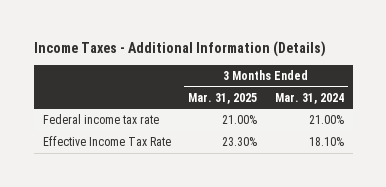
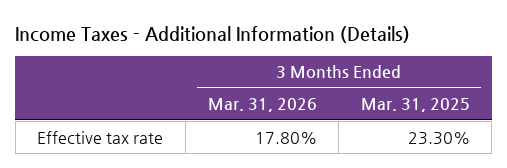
[274,92,344,104] Mar. 31, 2024 -> none
none -> [207,98,317,113] Mar. 31, 2026
[42,114,159,125] Federal income tax rate -> none
[42,136,171,147] Effective Income Tax Rate -> [37,130,164,144] Effective tax rate

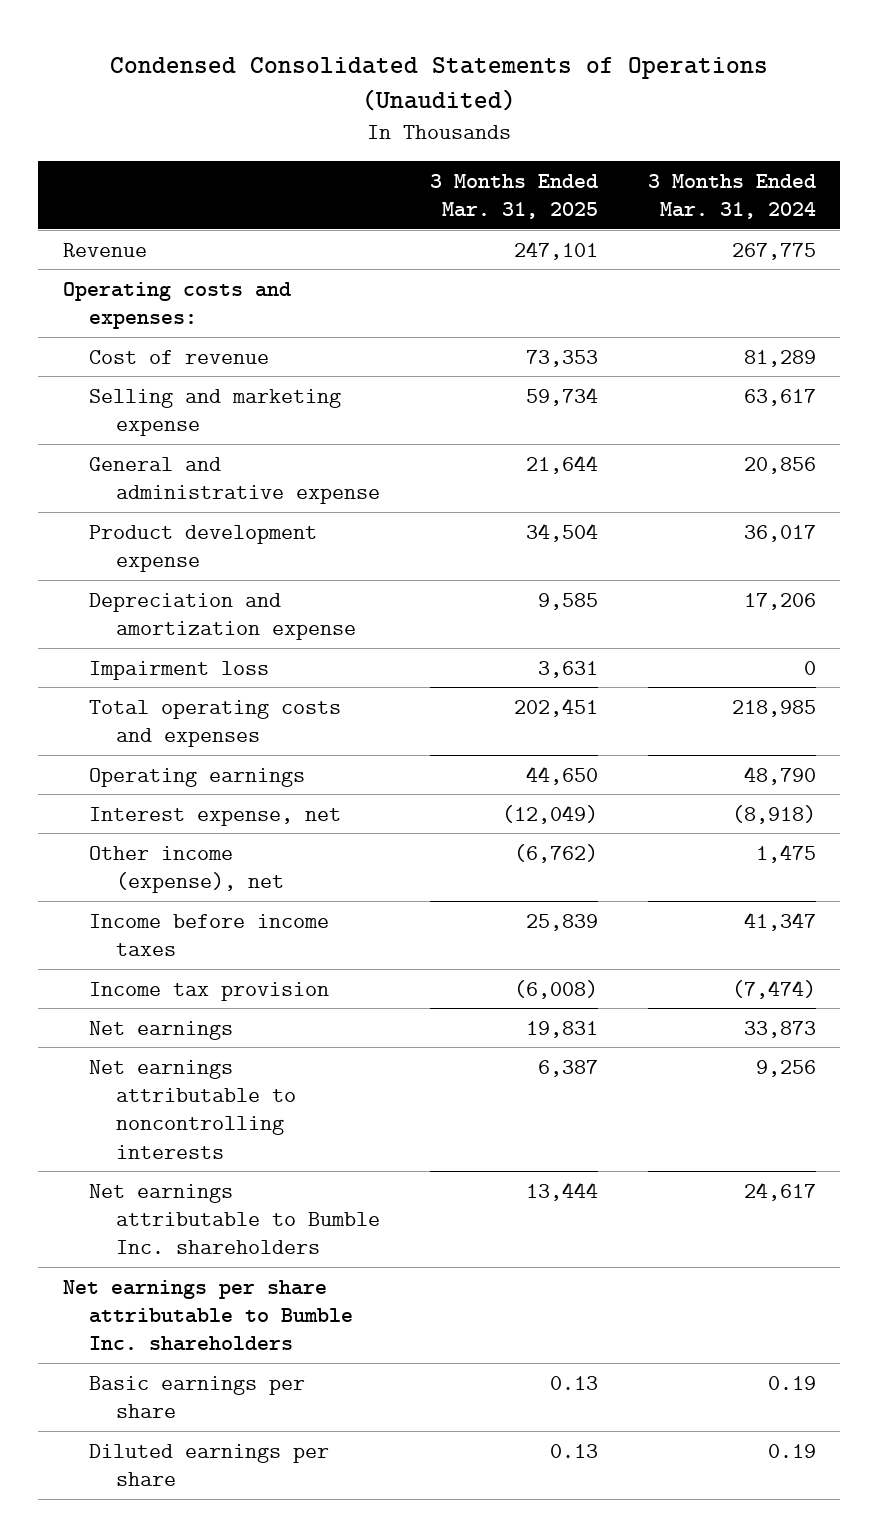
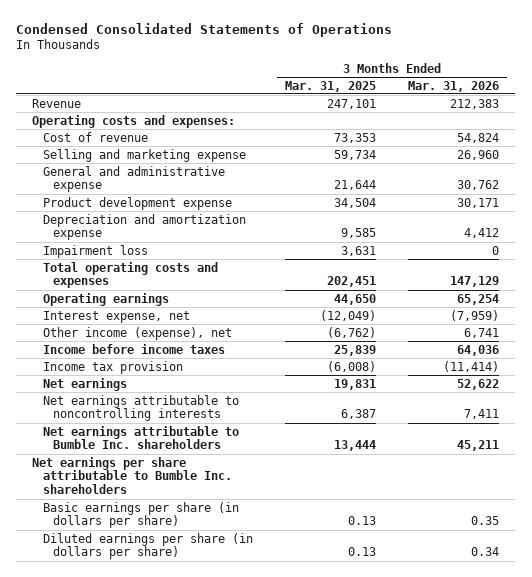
[110,56,769,111] Condensed Consolidated Statements of Operations (Unaudited) -> [16,22,393,37] Condensed Consolidated Statements of Operations
[647,173,816,220] 3 Months Ended Mar. 31, 2024 -> none
none -> [408,80,500,92] Mar. 31, 2026
[89,1375,306,1418] Basic earnings per share -> [42,501,239,529] Basic earnings per share (in dollars per share)
[89,1443,330,1486] Diluted earnings per share -> [42,532,253,560] Diluted earnings per share (in dollars per share)

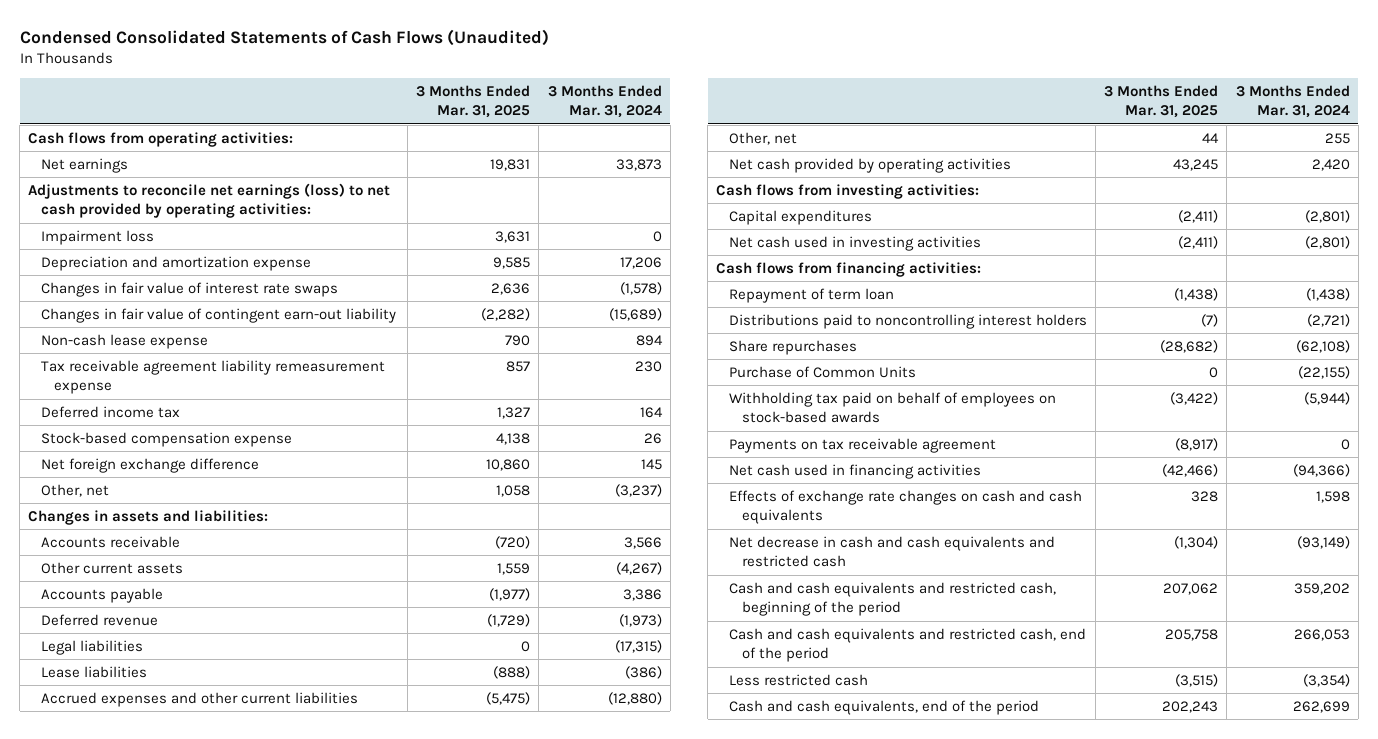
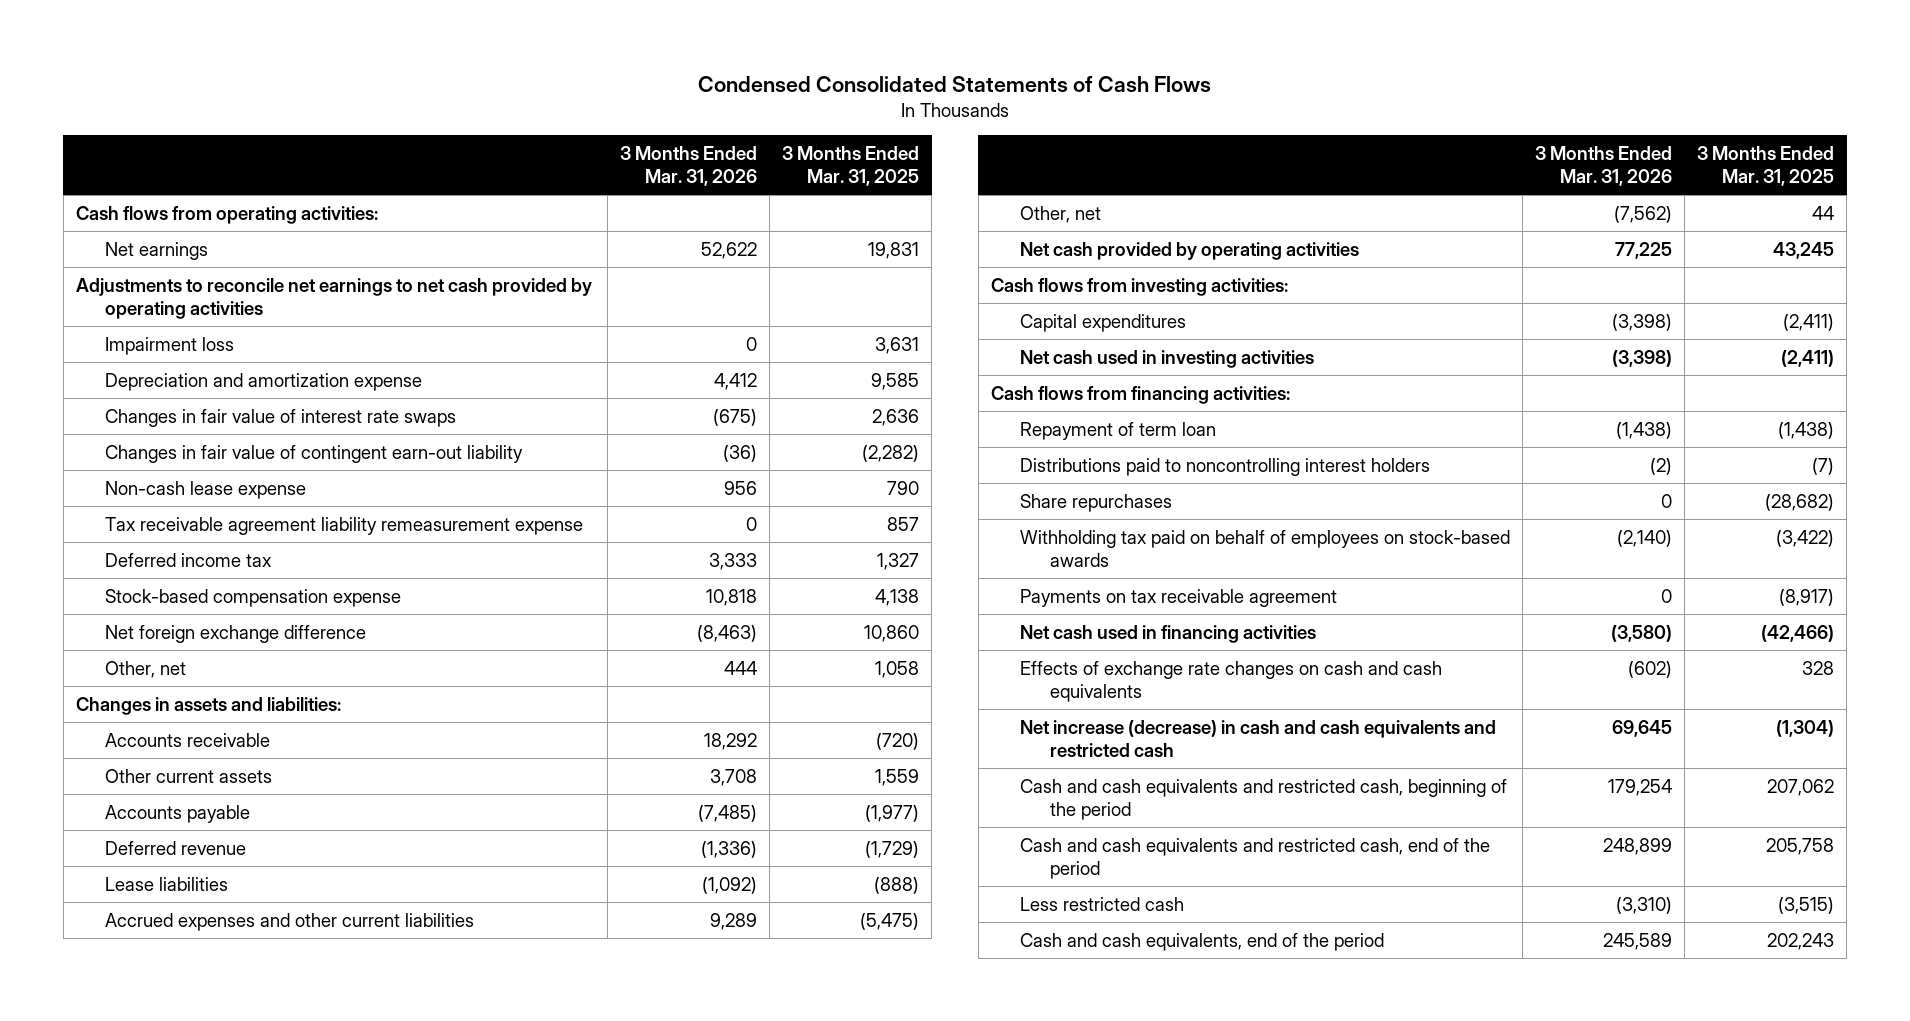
[19,29,549,47] Condensed Consolidated Statements of Cash Flows (Unaudited) -> [698,75,1212,92] Condensed Consolidated Statements of Cash Flows
[547,85,662,119] 3 Months Ended Mar. 31, 2024 -> none
none -> [620,145,758,186] 3 Months Ended Mar. 31, 2026
[28,182,391,219] Adjustments to reconcile net earnings (loss) to net cash provided by operating activities: -> [75,277,592,319] Adjustments to reconcile net earnings to net cash provided by operating activities
[41,639,144,655] Legal liabilities -> none
[729,365,917,378] Purchase of Common Units -> none
[729,535,1056,568] Net decrease in cash and cash equivalents and restricted cash -> [1020,719,1497,757] Net increase (decrease) in cash and cash equivalents and restricted cash

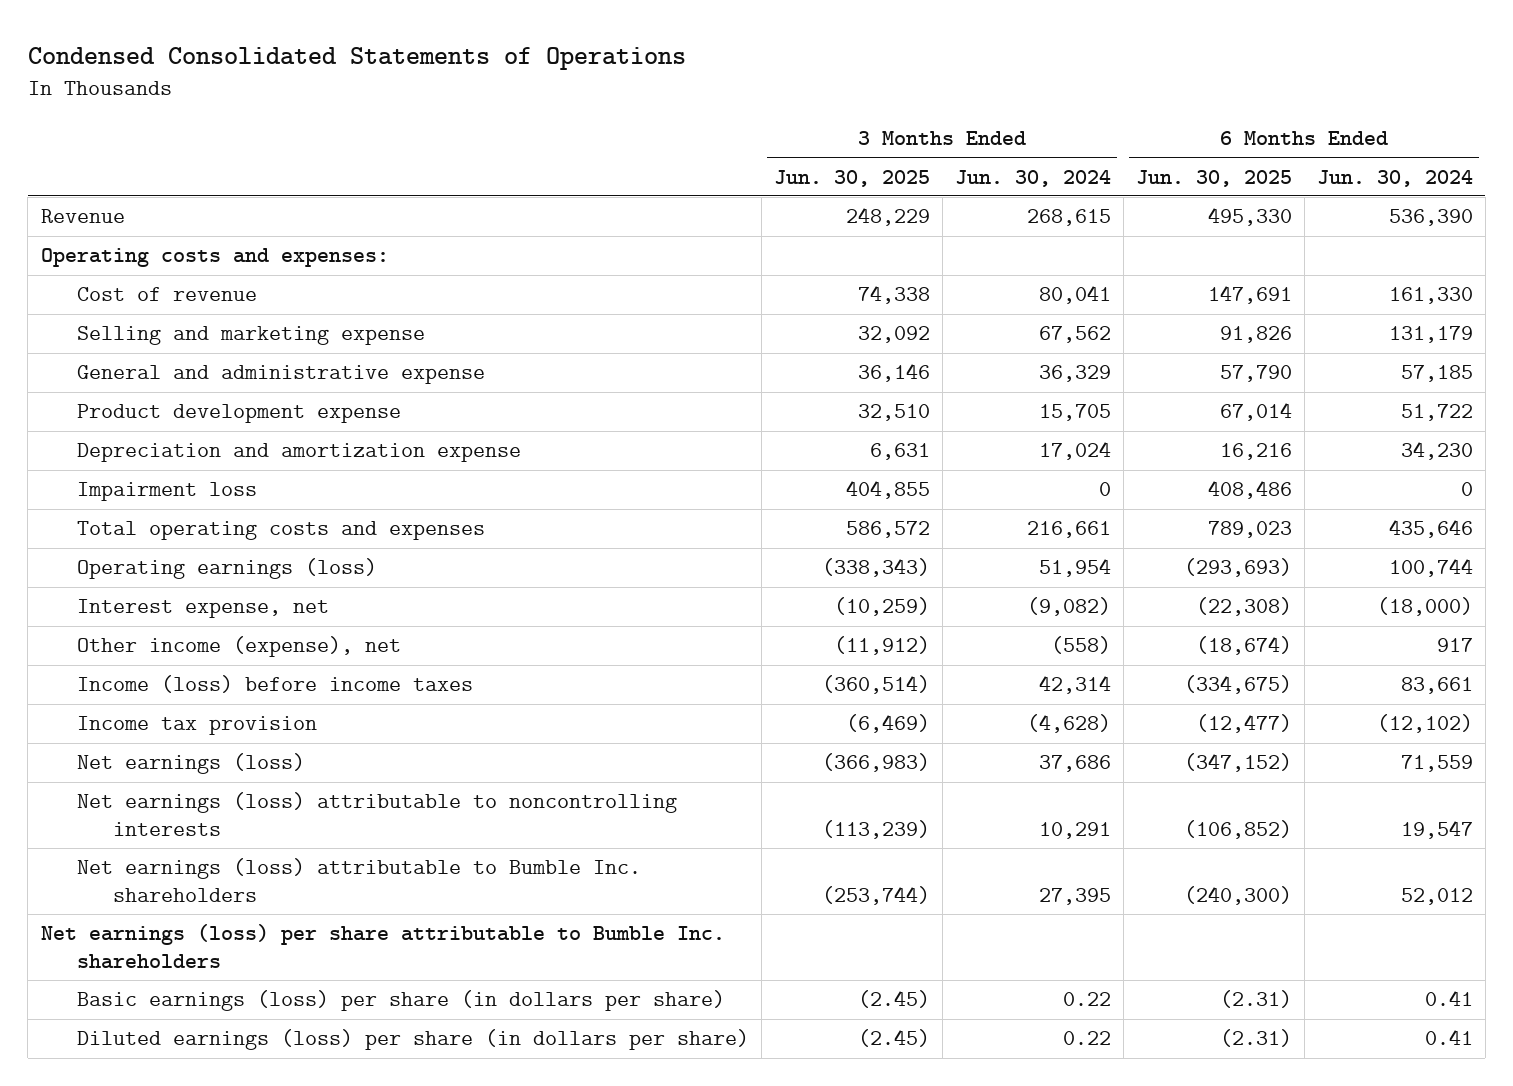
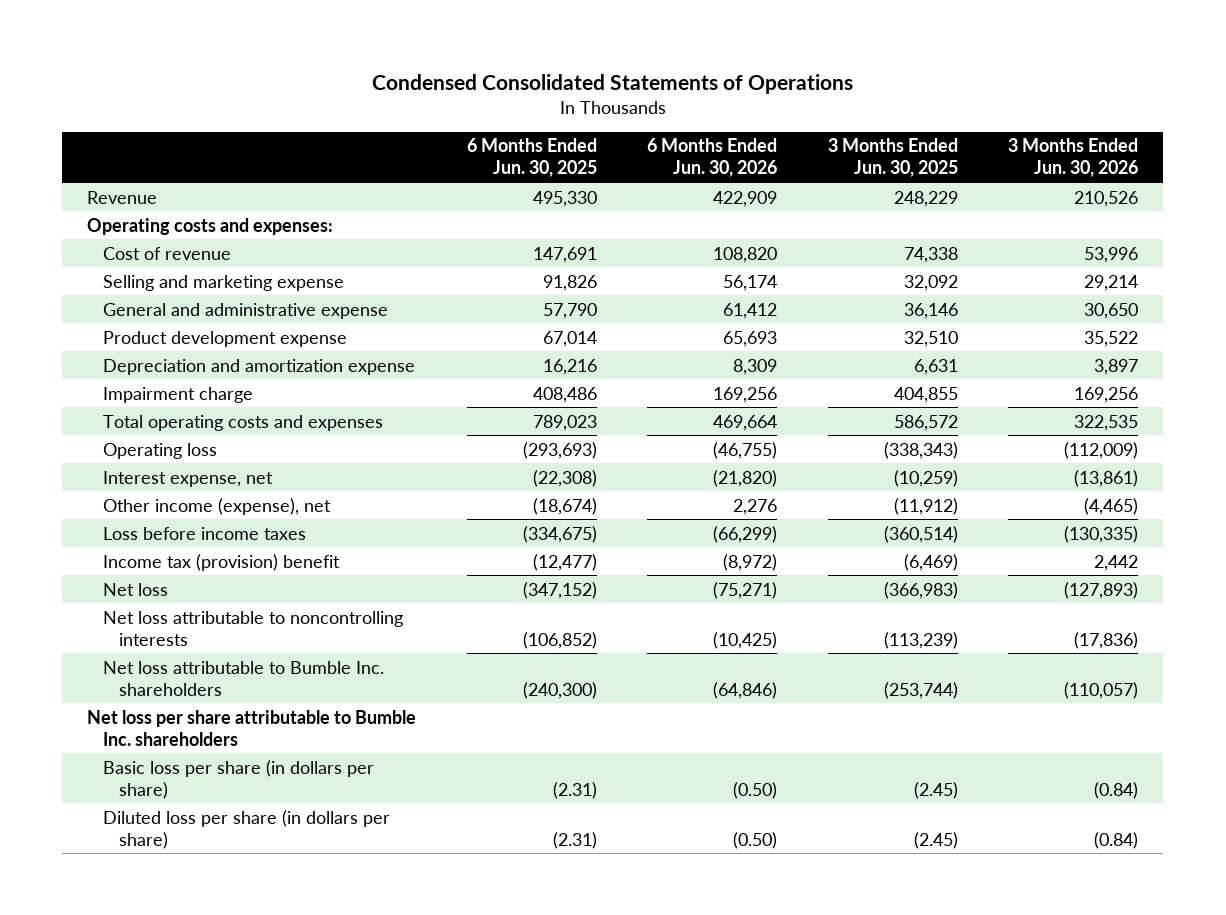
[954,169,1111,187] Jun. 30, 2024 -> none
[1316,169,1473,187] Jun. 30, 2024 -> none
none -> [647,138,778,178] 6 Months Ended Jun. 30, 2026
none -> [1008,138,1139,178] 3 Months Ended Jun. 30, 2026
[76,482,257,502] Impairment loss -> [103,386,254,403] Impairment charge
[76,558,377,580] Operating earnings (loss) -> [103,442,218,459] Operating loss
[76,675,473,694] Income (loss) before income taxes -> [103,526,307,540] Loss before income taxes
[76,716,317,736] Income tax provision -> [103,553,341,571] Income tax (provision) benefit
[76,753,305,775] Net earnings (loss) -> [103,582,169,596] Net loss
[76,792,677,836] Net earnings (loss) attributable to noncontrolling interests -> [103,610,404,646] Net loss attributable to noncontrolling interests
[76,858,641,902] Net earnings (loss) attributable to Bumble Inc. shareholders -> [103,660,385,696] Net loss attributable to Bumble Inc. shareholders
[40,924,725,969] Net earnings (loss) per share attributable to Bumble Inc. shareholders -> [87,709,417,746] Net loss per share attributable to Bumble Inc. shareholders
[76,990,725,1012] Basic earnings (loss) per share (in dollars per share) -> [103,759,375,799] Basic loss per share (in dollars per share)
[76,1029,749,1051] Diluted earnings (loss) per share (in dollars per share) -> [103,809,391,849] Diluted loss per share (in dollars per share)

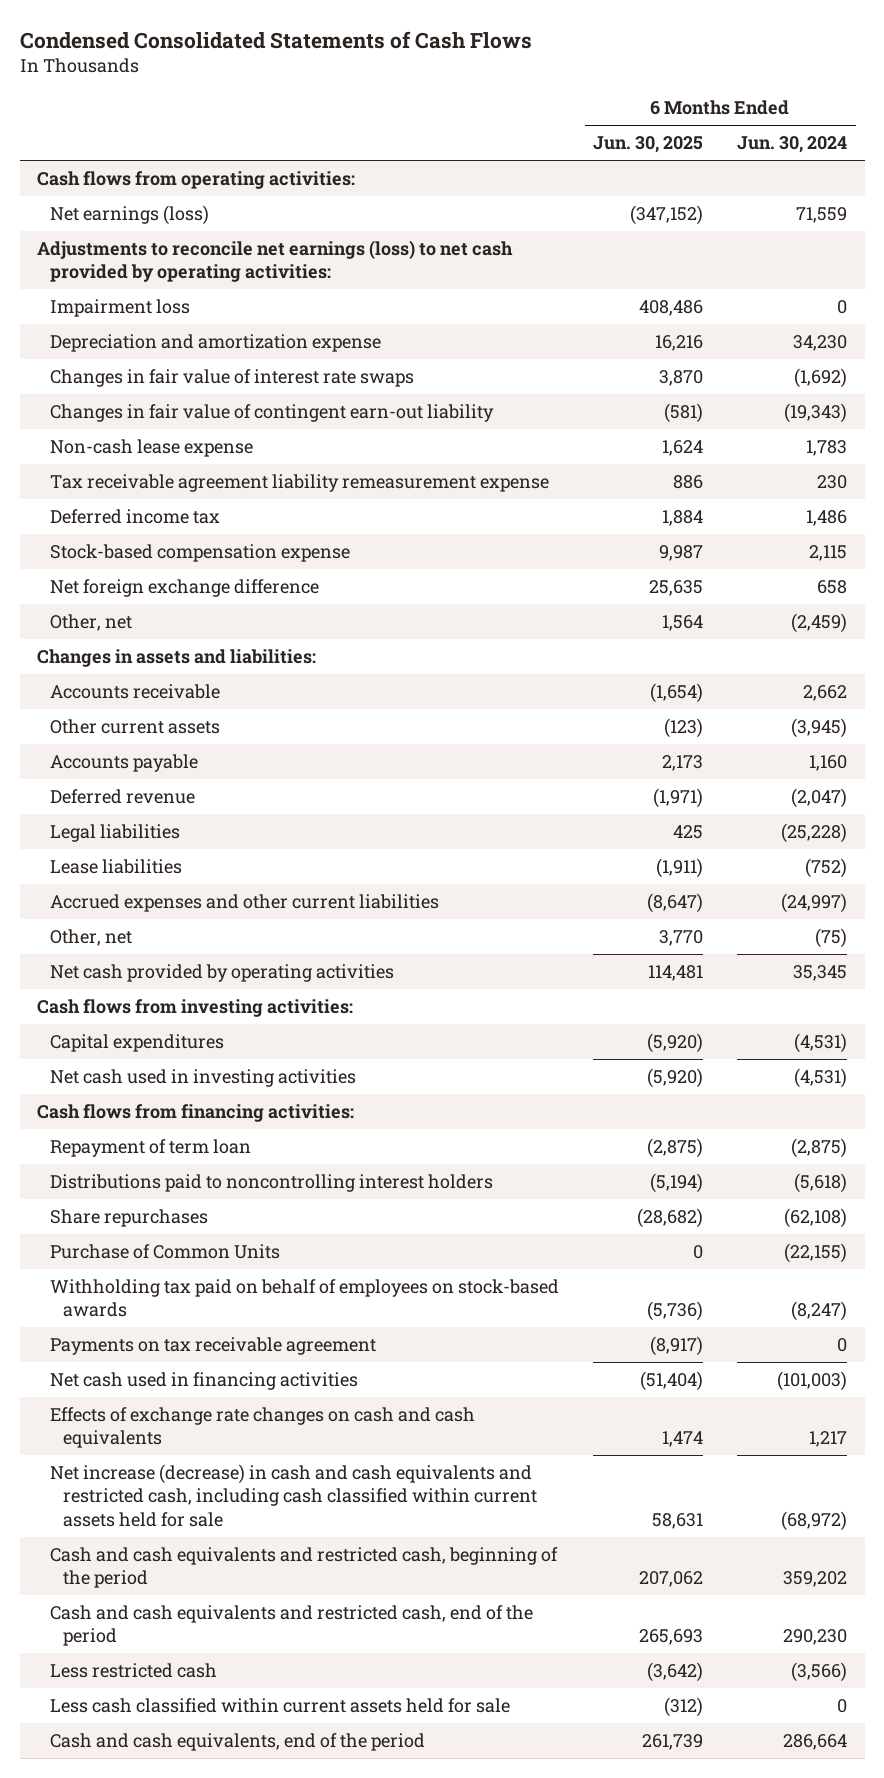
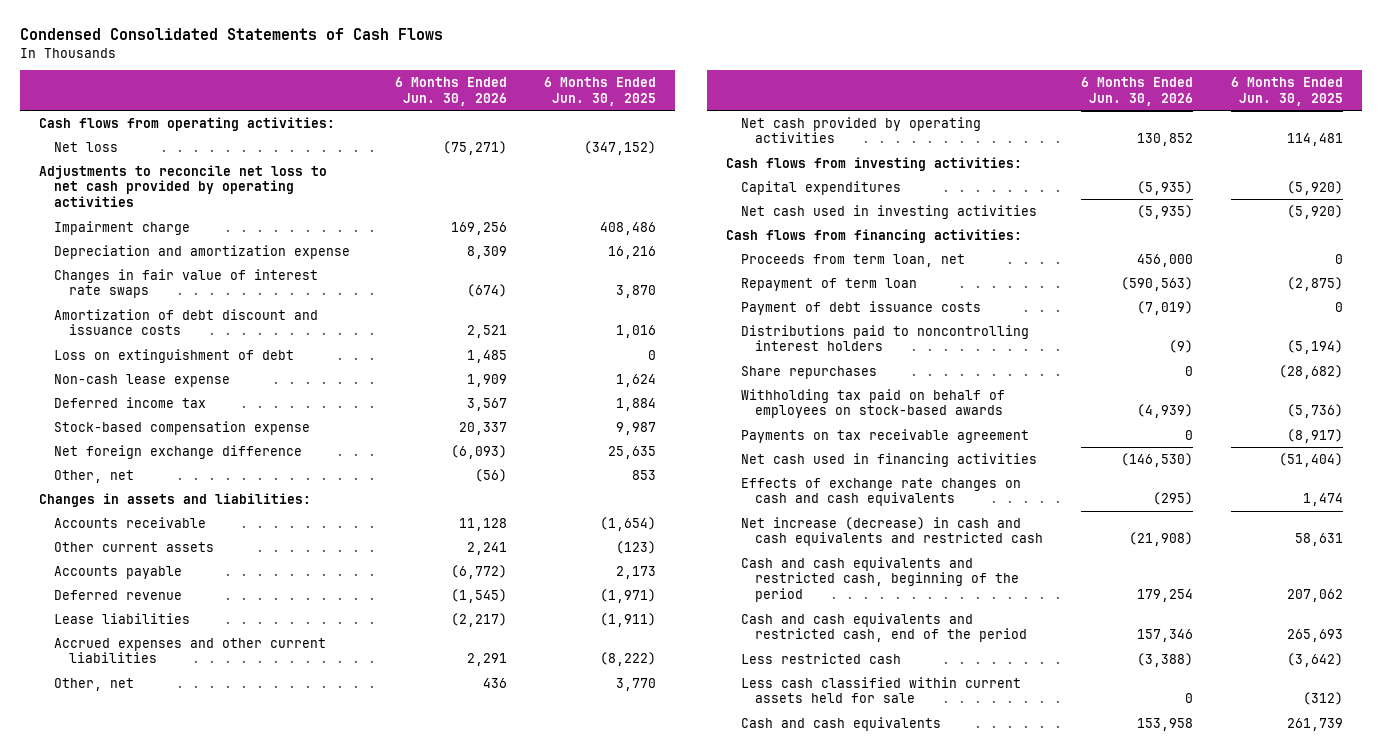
[737,136,848,154] Jun. 30, 2024 -> none
none -> [394,76,507,106] 6 Months Ended Jun. 30, 2026
[49,205,209,226] Net earnings (loss) -> [54,141,119,152] Net loss
[36,240,513,283] Adjustments to reconcile net earnings (loss) to net cash provided by operating activities: -> [39,164,328,208] Adjustments to reconcile net loss to net cash provided by operating activities
[49,299,190,318] Impairment loss -> [54,220,191,235] Impairment charge
[49,404,494,423] Changes in fair value of contingent earn-out liability -> none
none -> [54,308,319,336] Amortization of debt discount and issuance costs
none -> [54,348,295,363] Loss on extinguishment of debt
[49,474,549,493] Tax receivable agreement liability remeasurement expense -> none
[662,615,704,632] 1,564 -> [632,469,657,480] 853
[49,824,180,843] Legal liabilities -> none
[647,893,704,914] (8,647) -> [600,652,657,667] (8,222)
none -> [740,253,965,267] Proceeds from term loan, net
none -> [740,300,981,315] Payment of debt issuance costs
[49,1244,280,1260] Purchase of Common Units -> none
[49,1464,538,1527] Net increase (decrease) in cash and cash equivalents and restricted cash, including cash classified within current assets held for sale -> [740,516,1044,547] Net increase (decrease) in cash and cash equivalents and restricted cash
[49,1733,425,1752] Cash and cash equivalents, end of the period -> [740,716,941,731] Cash and cash equivalents

